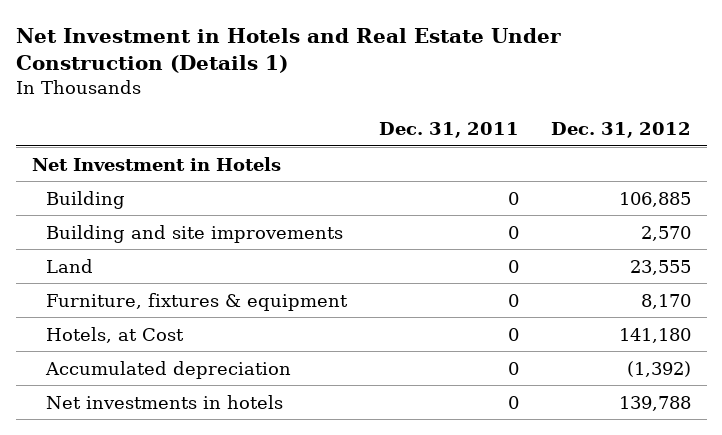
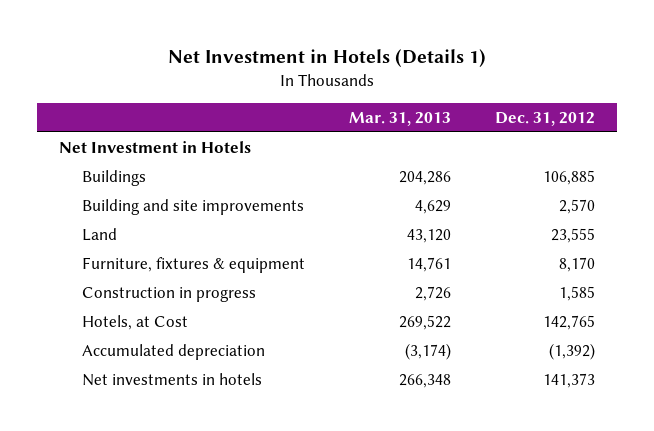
[15,27,561,74] Net Investment in Hotels and Real Estate Under Construction (Details 1) -> [167,49,486,68] Net Investment in Hotels (Details 1)
[378,122,519,139] Dec. 31, 2011 -> none
none -> [348,111,451,126] Mar. 31, 2013
[45,190,125,209] Building -> [81,170,146,187] Buildings
none -> [81,287,256,303] Construction in progress
[618,327,691,343] 141,180 -> [542,315,595,331] 142,765
[618,395,691,411] 139,788 -> [542,373,595,389] 141,373

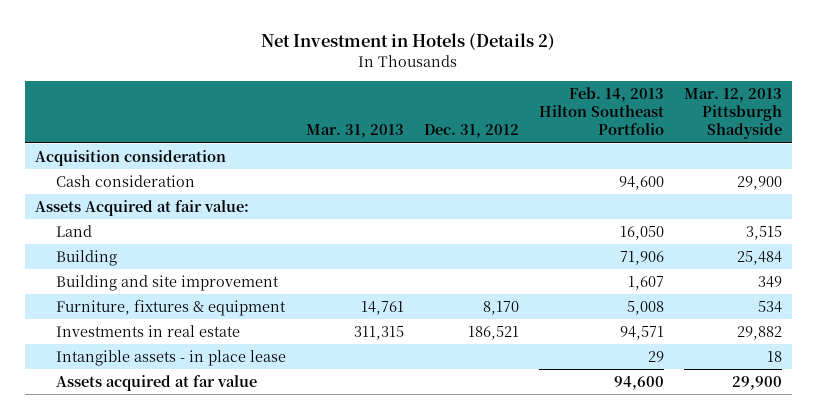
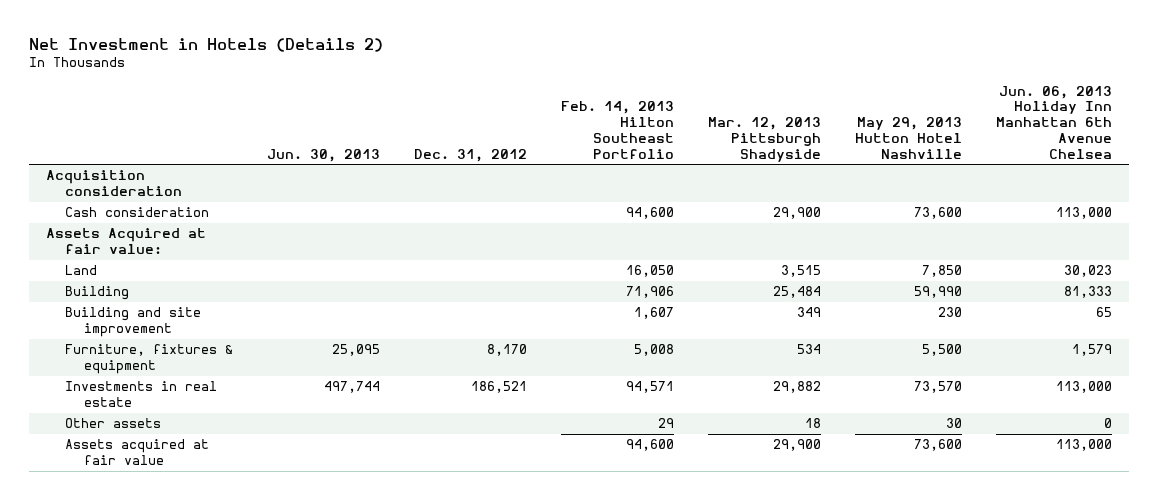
[306,124,405,139] Mar. 31, 2013 -> none
none -> [267,148,381,162] Jun. 30, 2013
none -> [855,117,963,159] May 29, 2013 Hutton Hotel Nashville
none -> [996,85,1113,159] Jun. 06, 2013 Holiday Inn Manhattan 6th Avenue Chelsea
[56,350,287,367] Intangible assets - in place lease -> [65,418,162,429] Other assets
[56,375,258,392] Assets acquired at far value -> [65,439,210,466] Assets acquired at fair value

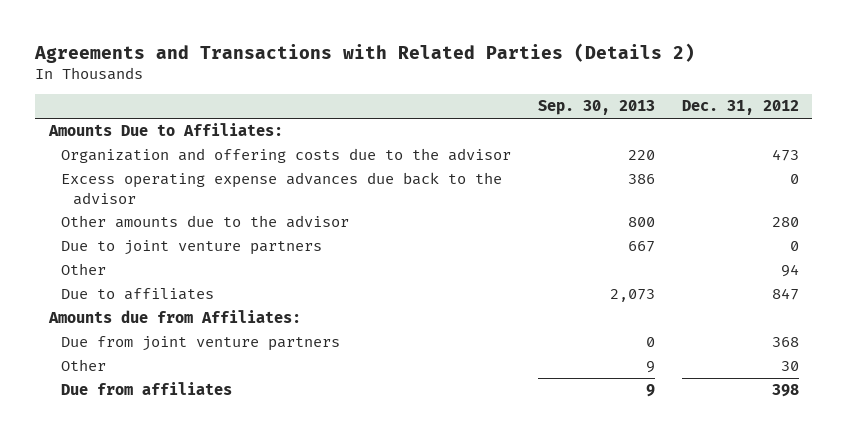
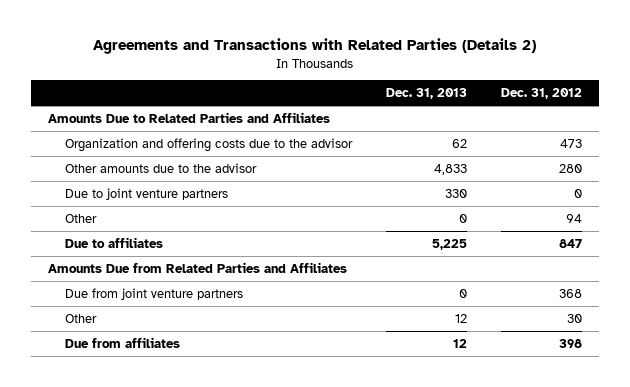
[537,100,655,116] Sep. 30, 2013 -> none
none -> [386,87,468,99] Dec. 31, 2013
[47,123,283,137] Amounts Due to Affiliates: -> [47,111,330,123] Amounts Due to Related Parties and Affiliates
[61,172,503,205] Excess operating expense advances due back to the advisor -> none
[47,310,301,324] Amounts due from Affiliates: -> [47,261,347,273] Amounts Due from Related Parties and Affiliates

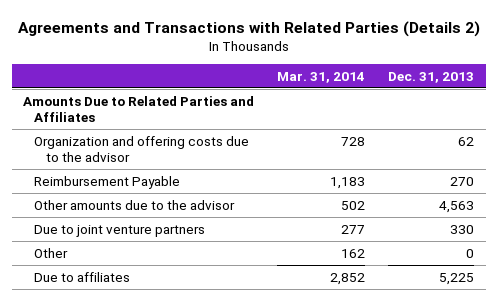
[500,87,582,99] Dec. 31, 2012 -> none
none -> [277,71,366,83] Mar. 31, 2014
none -> [34,175,181,189] Reimbursement Payable
[434,163,468,175] 4,833 -> [439,200,475,213] 4,563
[47,261,347,273] Amounts Due from Related Parties and Affiliates -> none
[65,287,244,300] Due from joint venture partners -> none
[65,313,98,323] Other -> none
[65,336,181,348] Due from affiliates -> none

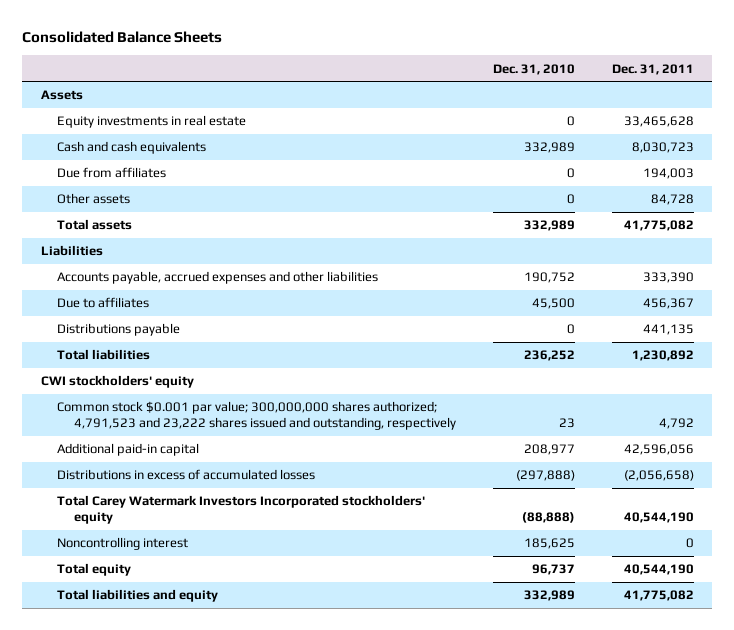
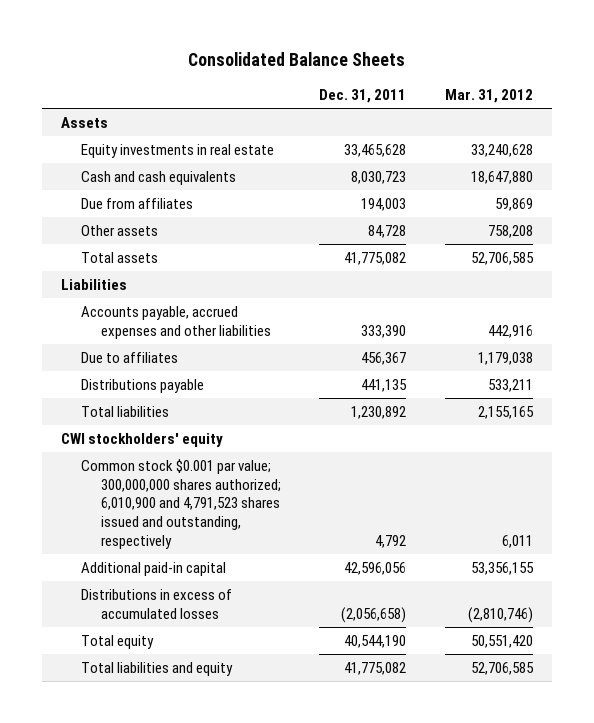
[492,63,575,75] Dec. 31, 2010 -> none
none -> [444,88,533,103] Mar. 31, 2012
[57,401,456,431] Common stock $0.001 par value; 300,000,000 shares authorized; 4,791,523 and 23,222 shares issued and outstanding, respectively -> [81,458,281,549] Common stock $0.001 par value; 300,000,000 shares authorized; 6,010,900 and 4,791,523 shares issued and outstanding, respectively
[57,495,426,525] Total Carey Watermark Investors Incorporated stockholders' equity -> none
[57,537,189,551] Noncontrolling interest -> none

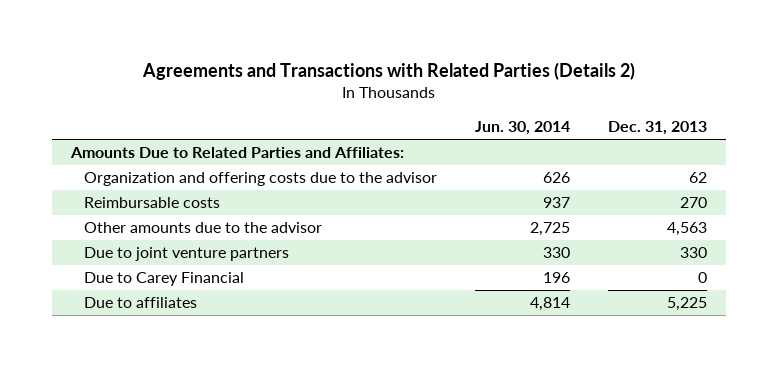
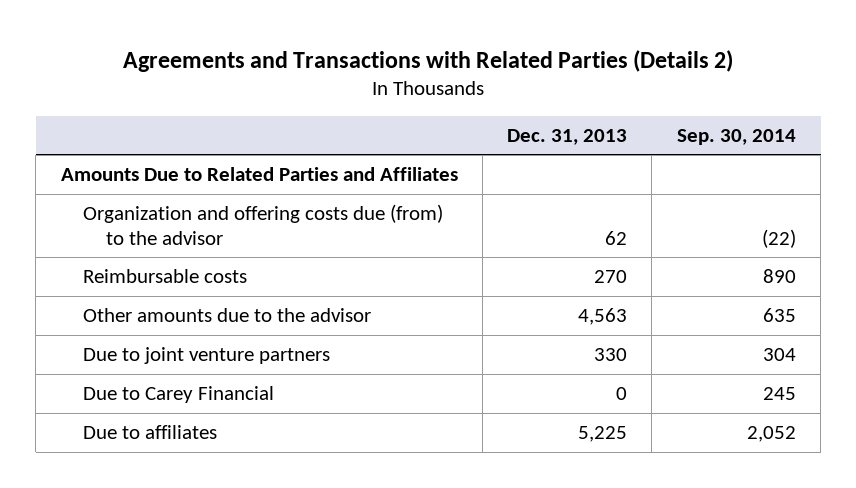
[474,121,570,136] Jun. 30, 2014 -> none
none -> [676,128,796,145] Sep. 30, 2014
[70,147,405,159] Amounts Due to Related Parties and Affiliates: -> [60,167,458,182] Amounts Due to Related Parties and Affiliates
[83,172,437,187] Organization and offering costs due to the advisor -> [83,204,444,245] Organization and offering costs due (from) to the advisor

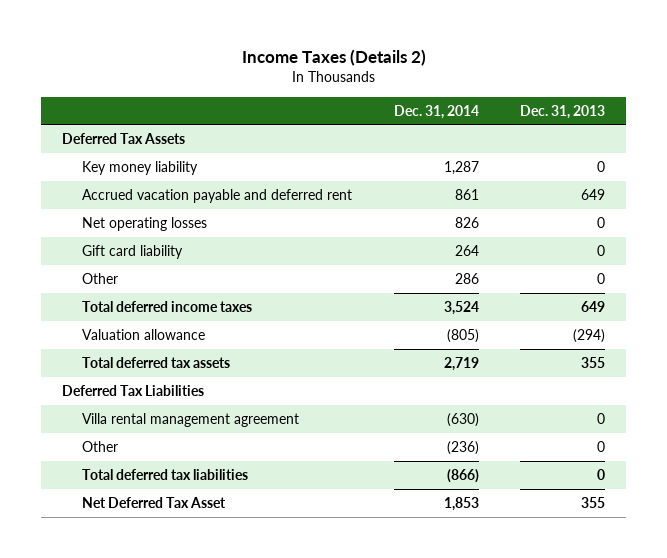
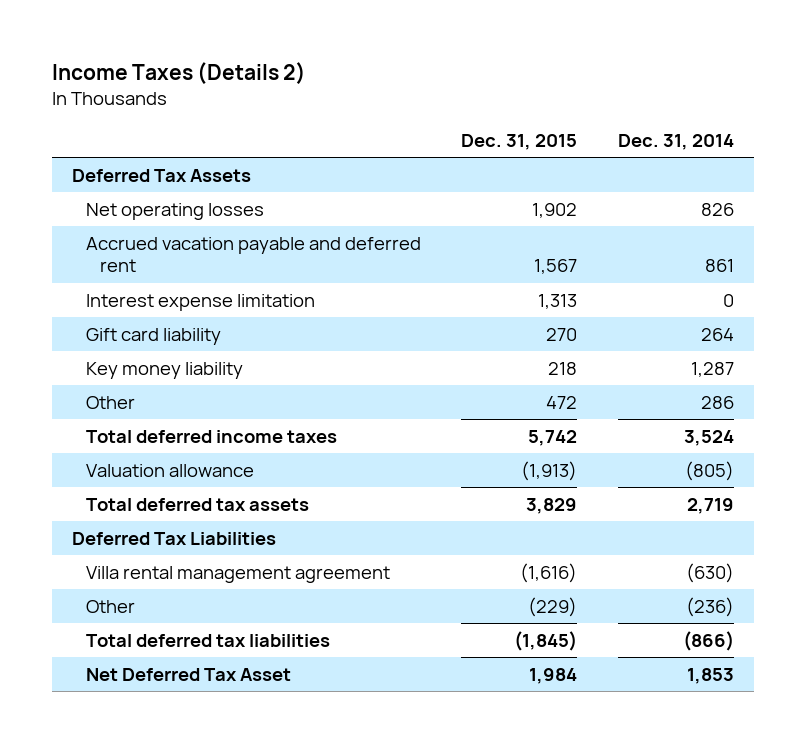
[520,104,606,119] Dec. 31, 2013 -> none
none -> [461,133,578,150] Dec. 31, 2015
[82,188,353,203] Accrued vacation payable and deferred rent -> [85,236,421,273] Accrued vacation payable and deferred rent
none -> [85,293,315,311] Interest expense limitation
[82,160,199,175] Key money liability -> [85,361,243,379] Key money liability

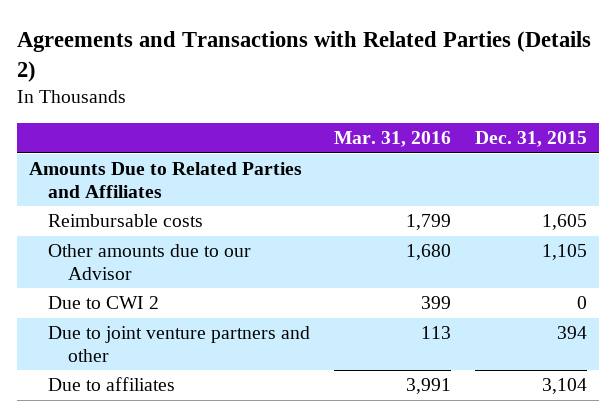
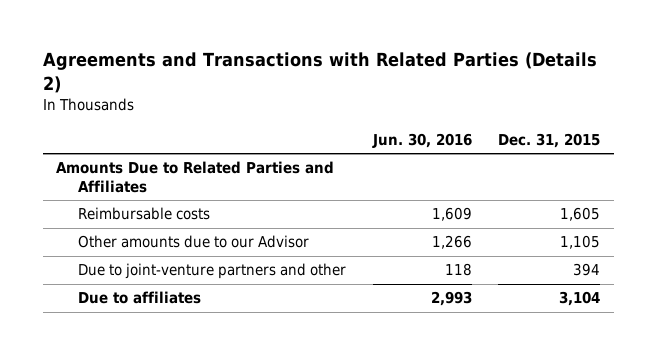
[334,130,452,147] Mar. 31, 2016 -> none
none -> [371,133,472,149] Jun. 30, 2016
[48,296,160,310] Due to CWI 2 -> none
[48,326,311,362] Due to joint venture partners and other -> [78,263,347,280] Due to joint-venture partners and other

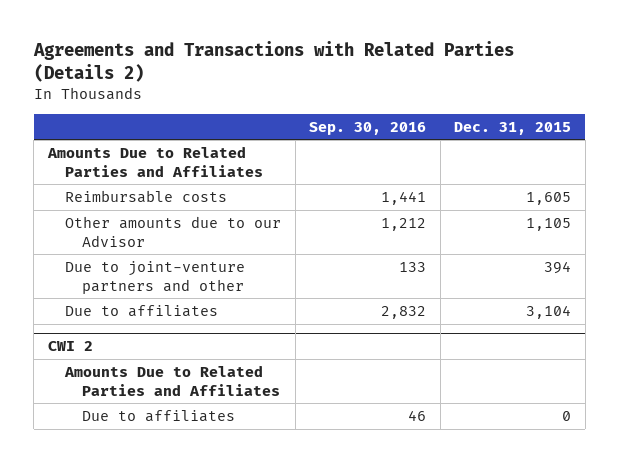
[371,133,472,149] Jun. 30, 2016 -> none
none -> [309,121,427,135] Sep. 30, 2016
none -> [47,341,93,352] CWI 2
none -> [64,364,281,396] Amounts Due to Related Parties and Affiliates
none -> [82,409,236,422] Due to affiliates

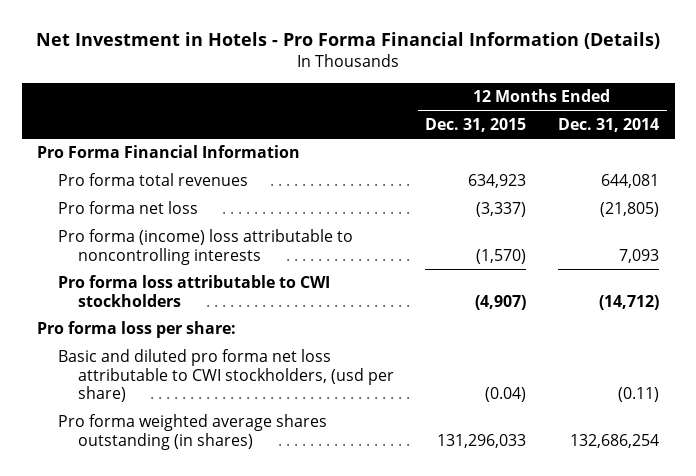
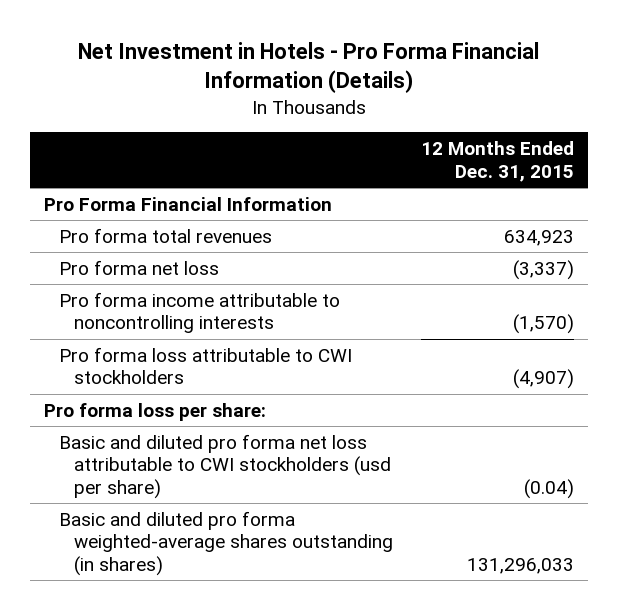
[557,118,659,133] Dec. 31, 2014 -> none
[57,229,353,265] Pro forma (income) loss attributable to noncontrolling interests -> [58,291,340,334] Pro forma income attributable to noncontrolling interests
[57,349,395,403] Basic and diluted pro forma net loss attributable to CWI stockholders, (usd per share) -> [58,433,391,499] Basic and diluted pro forma net loss attributable to CWI stockholders (usd per share)
[57,414,327,450] Pro forma weighted average shares outstanding (in shares) -> [58,510,393,576] Basic and diluted pro forma weighted-average shares outstanding (in shares)

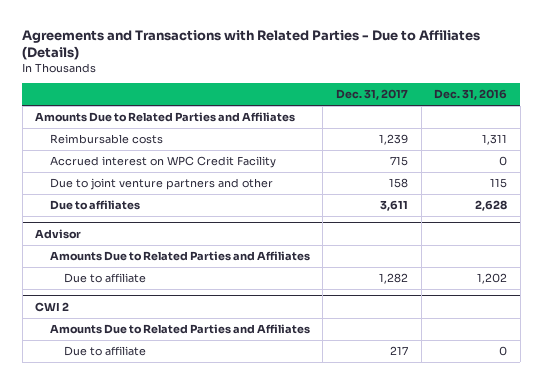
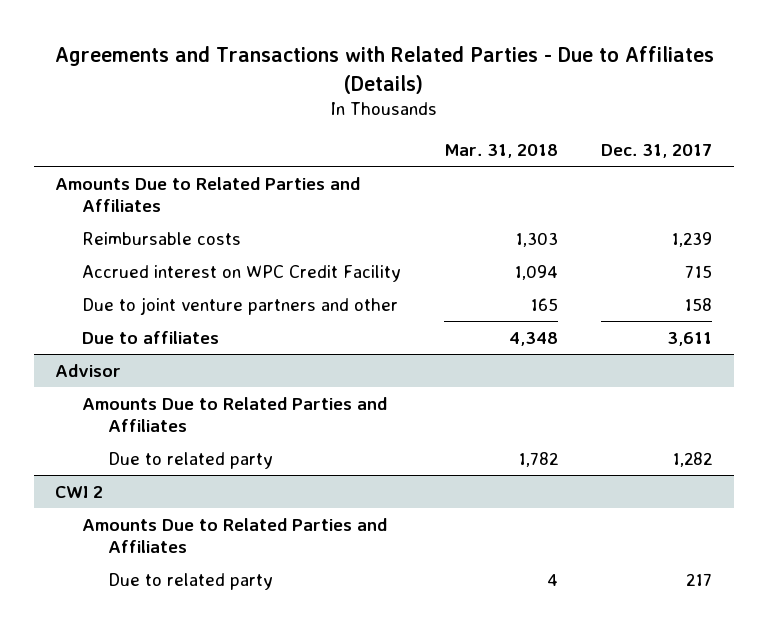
[434,89,508,101] Dec. 31, 2016 -> none
none -> [443,144,558,159] Mar. 31, 2018
[64,273,147,284] Due to affiliate -> [108,451,274,469] Due to related party
[64,346,147,357] Due to affiliate -> [108,572,274,590] Due to related party

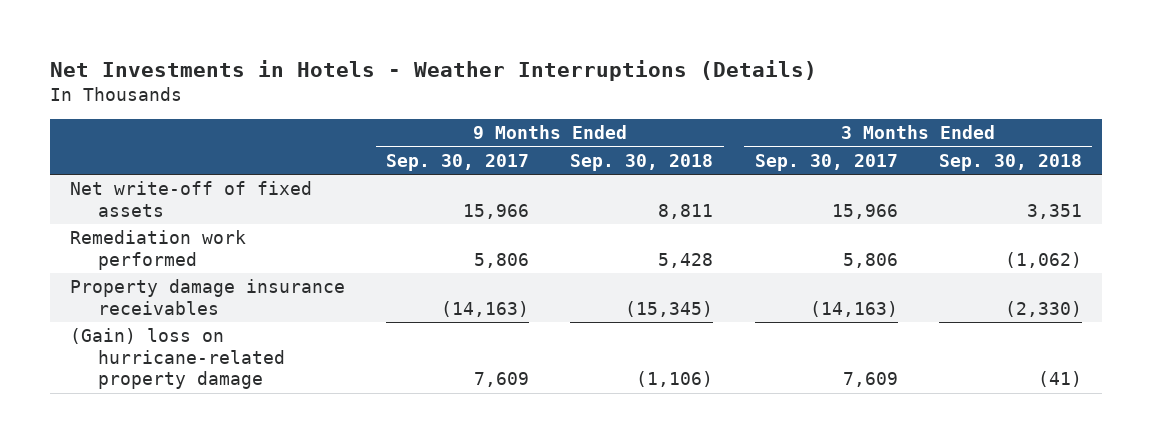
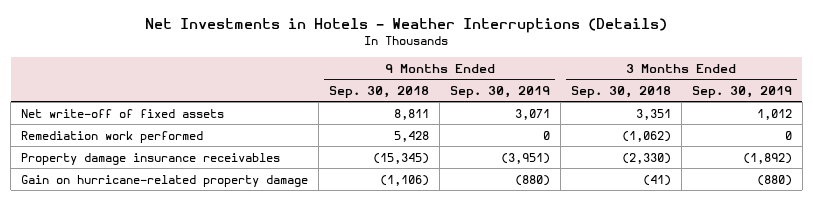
[386,154,530,172] Sep. 30, 2017 -> none
[754,154,898,172] Sep. 30, 2017 -> none
none -> [449,85,550,98] Sep. 30, 2019
none -> [691,85,792,98] Sep. 30, 2019
[70,328,285,390] (Gain) loss on hurricane-related property damage -> [21,174,309,187] Gain on hurricane-related property damage

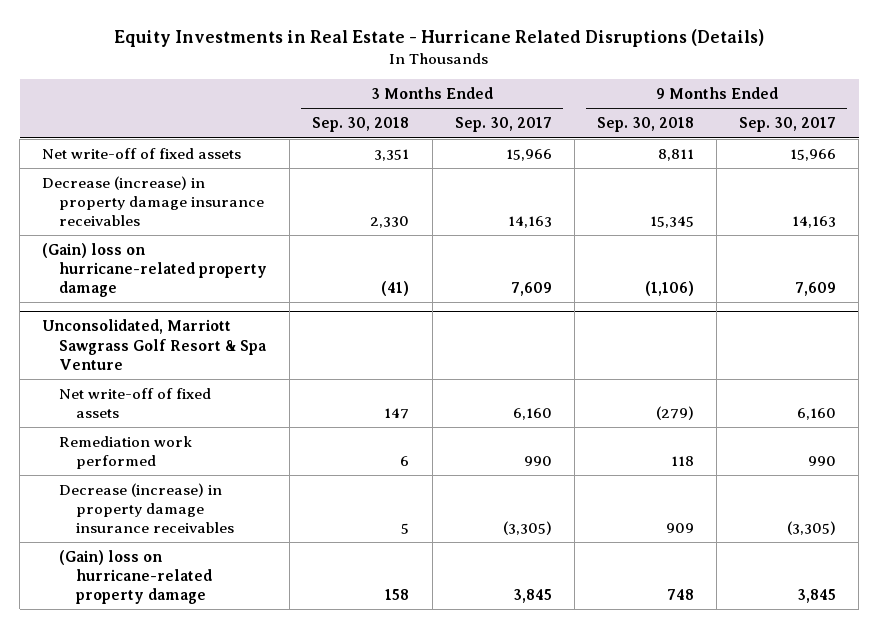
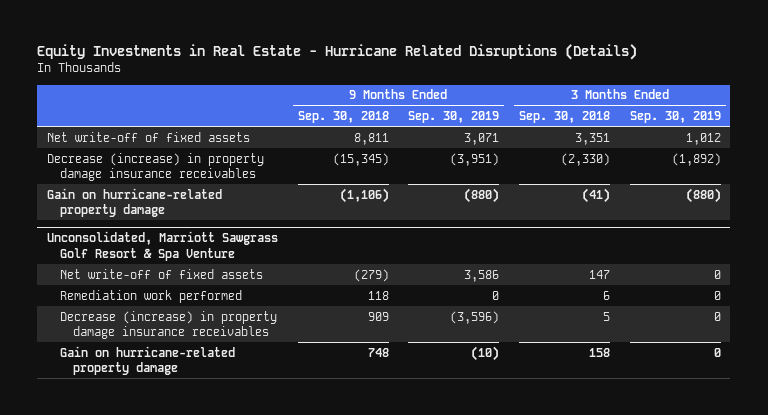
[454,117,552,133] Sep. 30, 2017 -> none
[739,117,837,133] Sep. 30, 2017 -> none
none -> [408,110,500,123] Sep. 30, 2019
none -> [629,110,721,123] Sep. 30, 2019
[370,216,410,229] 2,330 -> [560,152,610,166] (2,330)
[649,216,694,229] 15,345 -> [332,152,389,166] (15,345)
[42,242,268,298] (Gain) loss on hurricane-related property damage -> [47,187,223,217] Gain on hurricane-related property damage
[59,549,213,605] (Gain) loss on hurricane-related property damage -> [59,345,235,375] Gain on hurricane-related property damage

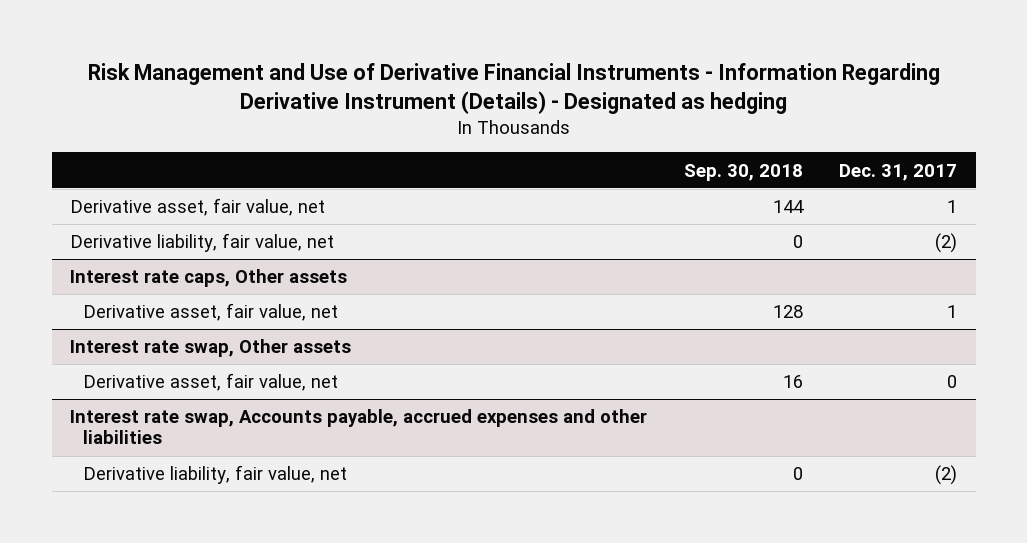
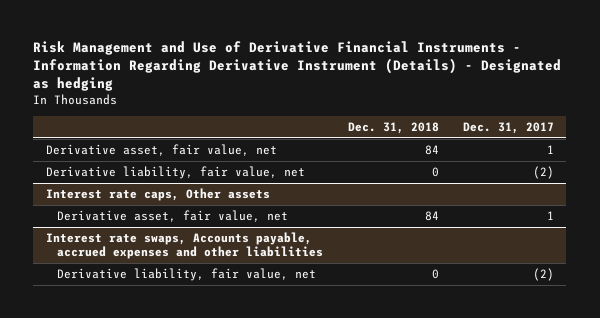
[683,163,803,181] Sep. 30, 2018 -> none
none -> [347,121,439,134] Dec. 31, 2018
[69,339,351,358] Interest rate swap, Other assets -> none
[82,373,338,392] Derivative asset, fair value, net -> none
[69,409,647,445] Interest rate swap, Accounts payable, accrued expenses and other liabilities -> [45,232,324,260] Interest rate swaps, Accounts payable, accrued expenses and other liabilities

